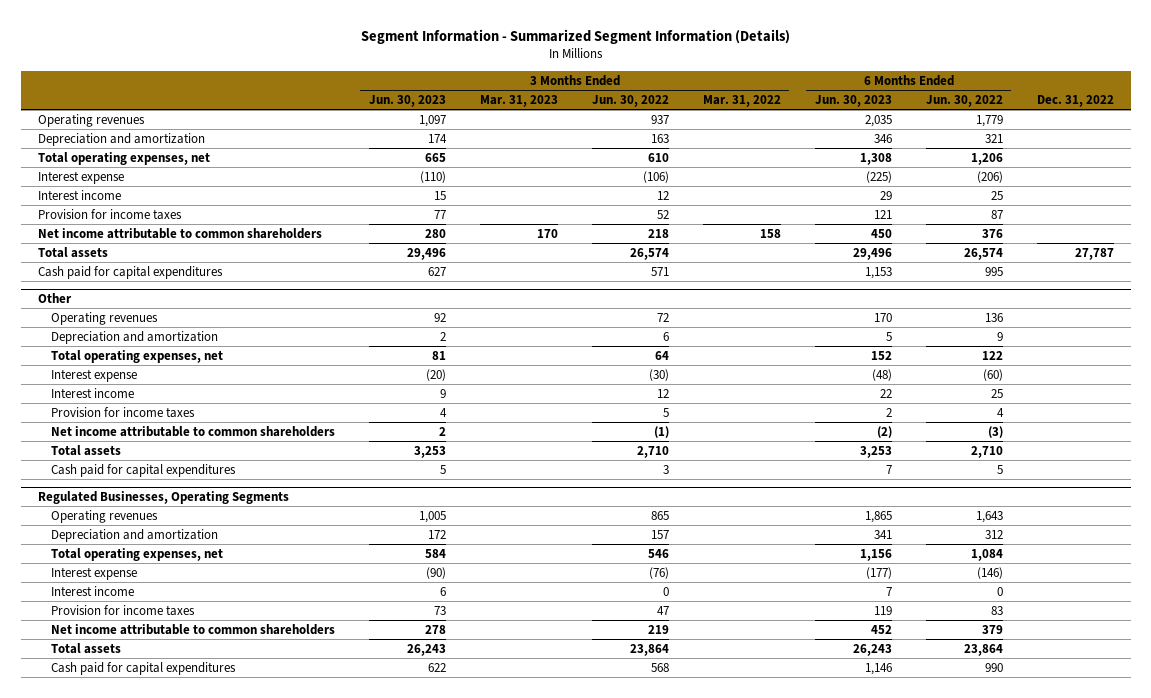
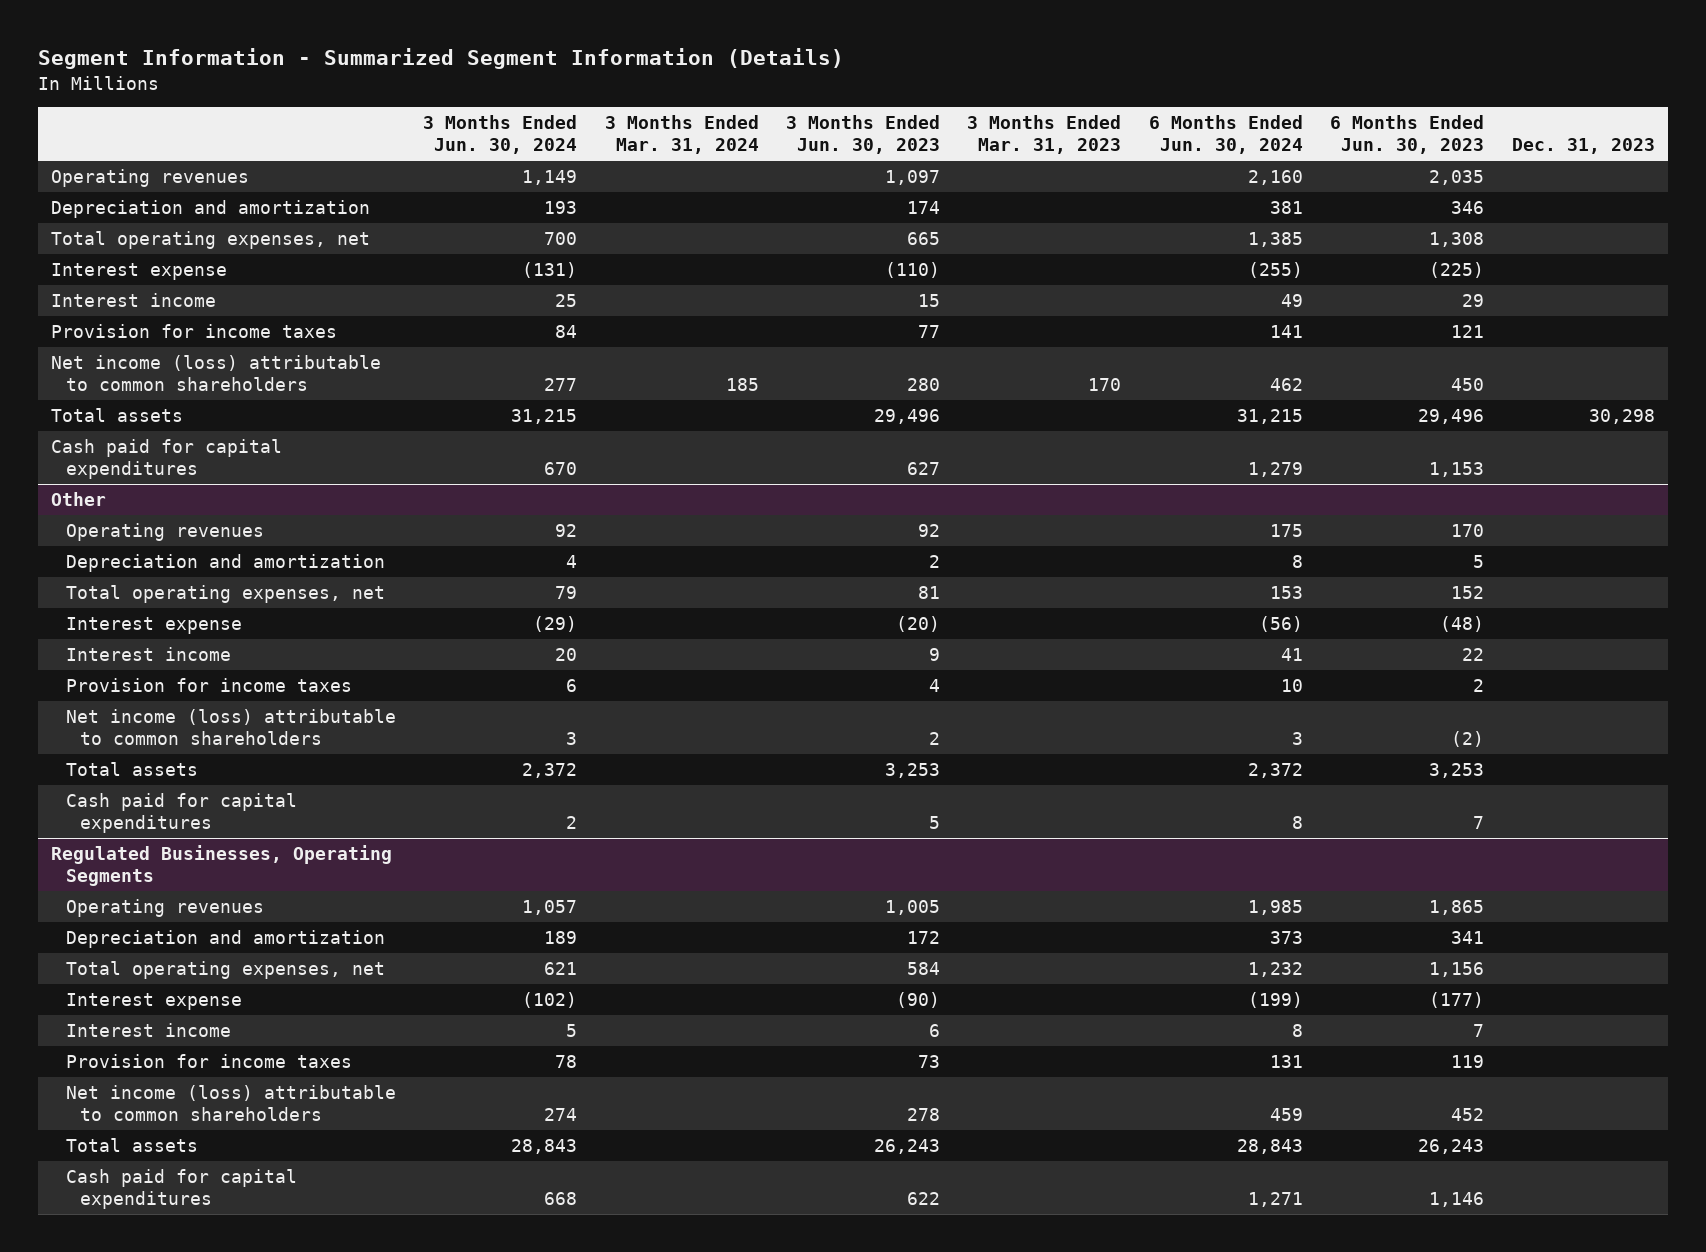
[591,94,669,107] Jun. 30, 2022 -> none
[702,94,781,107] Mar. 31, 2022 -> none
[925,94,1003,107] Jun. 30, 2022 -> none
[1036,94,1114,107] Dec. 31, 2022 -> none
none -> [423,115,578,155] 3 Months Ended Jun. 30, 2024
none -> [604,115,759,155] 3 Months Ended Mar. 31, 2024
none -> [1148,115,1303,155] 6 Months Ended Jun. 30, 2024
none -> [1511,138,1655,155] Dec. 31, 2023
[37,227,322,239] Net income attributable to common shareholders -> [51,354,382,391] Net income (loss) attributable to common shareholders
[50,425,335,437] Net income attributable to common shareholders -> [65,708,396,745] Net income (loss) attributable to common shareholders
[50,623,335,635] Net income attributable to common shareholders -> [65,1084,396,1121] Net income (loss) attributable to common shareholders

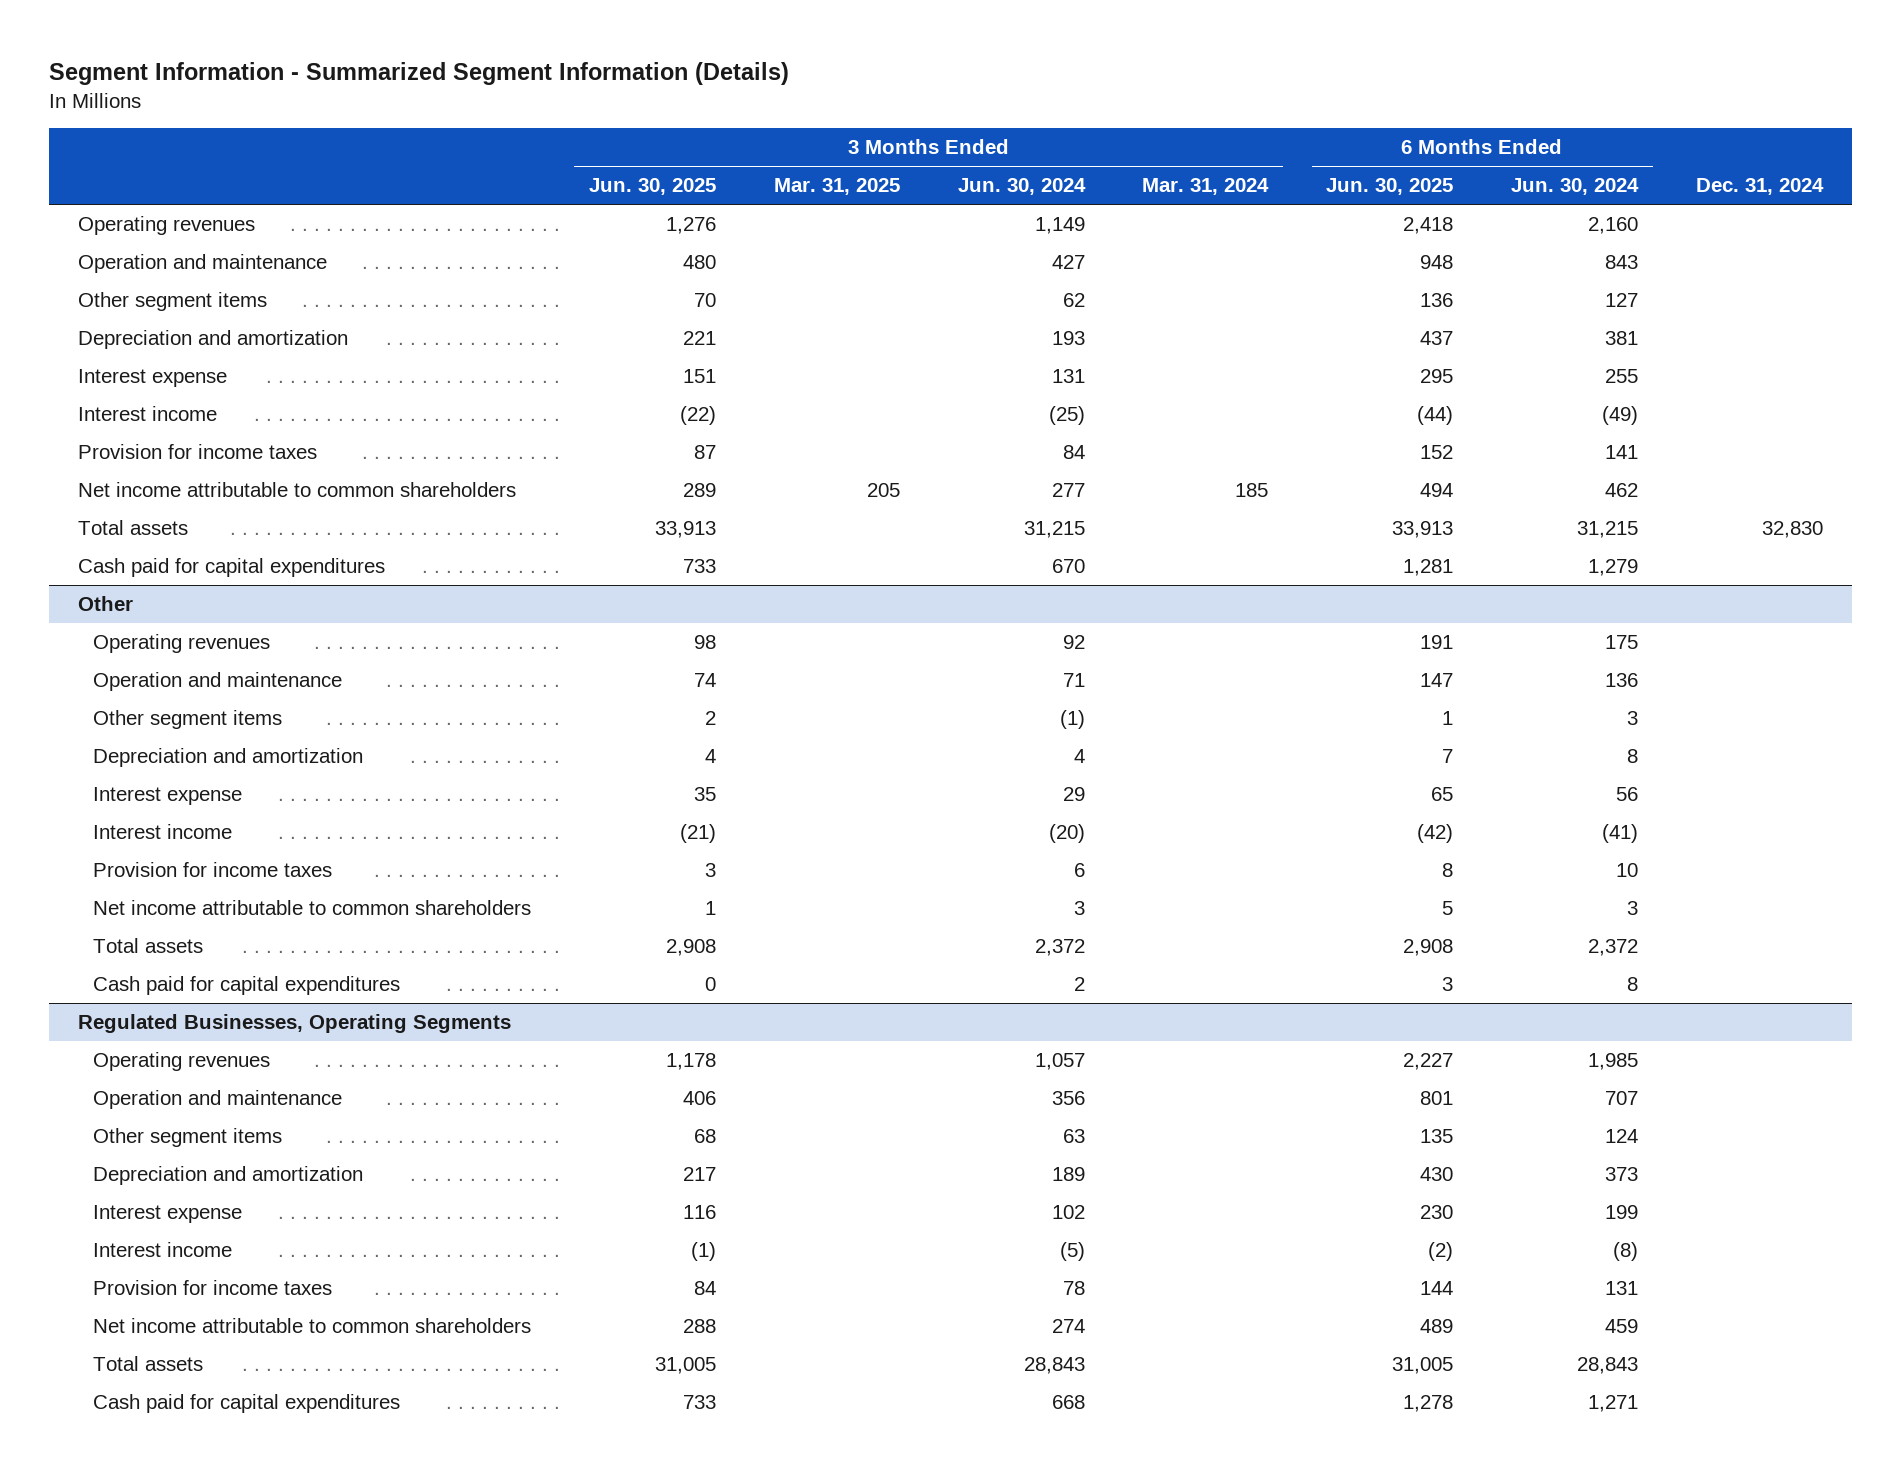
[785,115,940,155] 3 Months Ended Jun. 30, 2023 -> none
[967,115,1122,155] 3 Months Ended Mar. 31, 2023 -> none
[1330,115,1485,155] 6 Months Ended Jun. 30, 2023 -> none
[1511,138,1655,155] Dec. 31, 2023 -> none
none -> [588,178,716,196] Jun. 30, 2025
none -> [773,178,900,196] Mar. 31, 2025
none -> [1326,178,1454,196] Jun. 30, 2025
none -> [1696,178,1825,196] Dec. 31, 2024
none -> [77,254,327,274] Operation and maintenance
none -> [77,292,267,312] Other segment items
[51,230,371,249] Total operating expenses, net -> none
[522,261,578,278] (131) -> [1051,369,1085,384] 131
[1247,261,1303,278] (255) -> [1605,369,1639,384] 255
[555,293,578,307] 25 -> [1048,406,1085,426] (25)
[1280,293,1303,307] 49 -> [1602,406,1639,426] (49)
[51,354,382,391] Net income (loss) attributable to common shareholders -> [77,482,516,498] Net income attributable to common shareholders
none -> [92,672,342,692] Operation and maintenance
none -> [92,710,282,730] Other segment items
[65,584,385,603] Total operating expenses, net -> none
[533,615,578,632] (29) -> [1062,787,1085,802] 29
[1258,615,1303,632] (56) -> [1616,787,1639,802] 56
[555,647,578,661] 20 -> [1048,824,1085,844] (20)
[1280,647,1303,661] 41 -> [1602,824,1639,844] (41)
[65,708,396,745] Net income (loss) attributable to common shareholders -> [92,900,531,916] Net income attributable to common shareholders
none -> [92,1090,342,1110] Operation and maintenance
none -> [92,1128,282,1148] Other segment items
[65,960,385,979] Total operating expenses, net -> none
[522,991,578,1008] (102) -> [1051,1205,1085,1220] 102
[1247,991,1303,1008] (199) -> [1605,1205,1639,1220] 199
[566,1023,578,1037] 5 -> [1059,1242,1085,1262] (5)
[1291,1023,1303,1037] 8 -> [1613,1242,1639,1262] (8)
[65,1084,396,1121] Net income (loss) attributable to common shareholders -> [92,1318,531,1334] Net income attributable to common shareholders

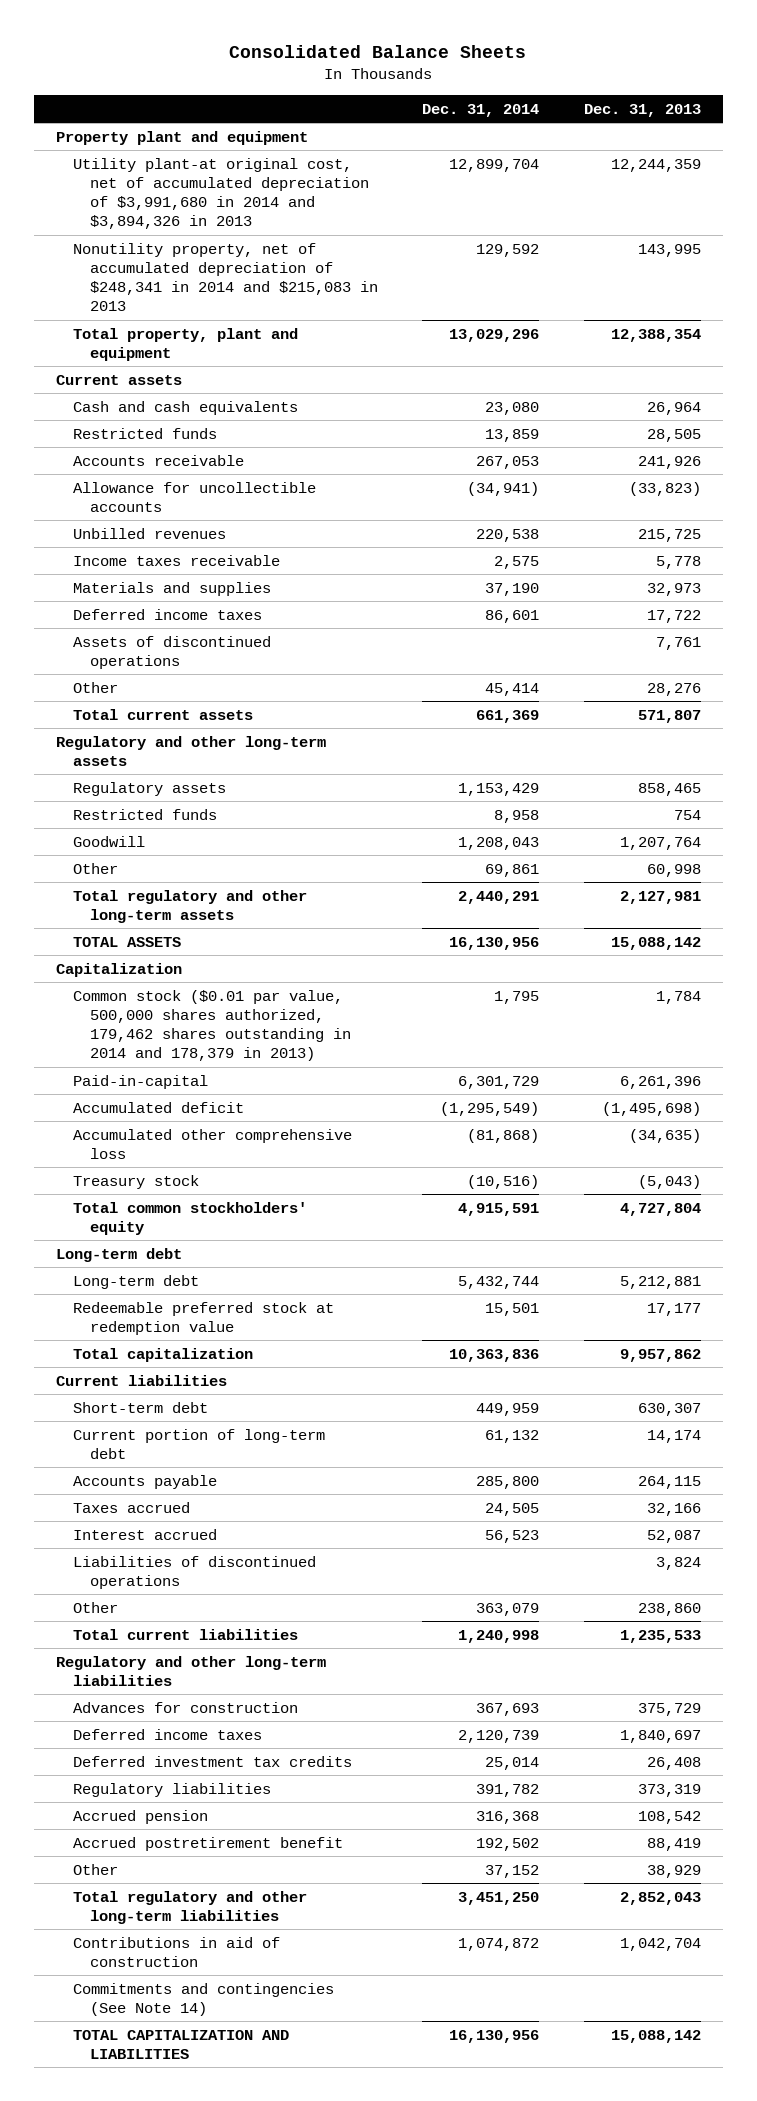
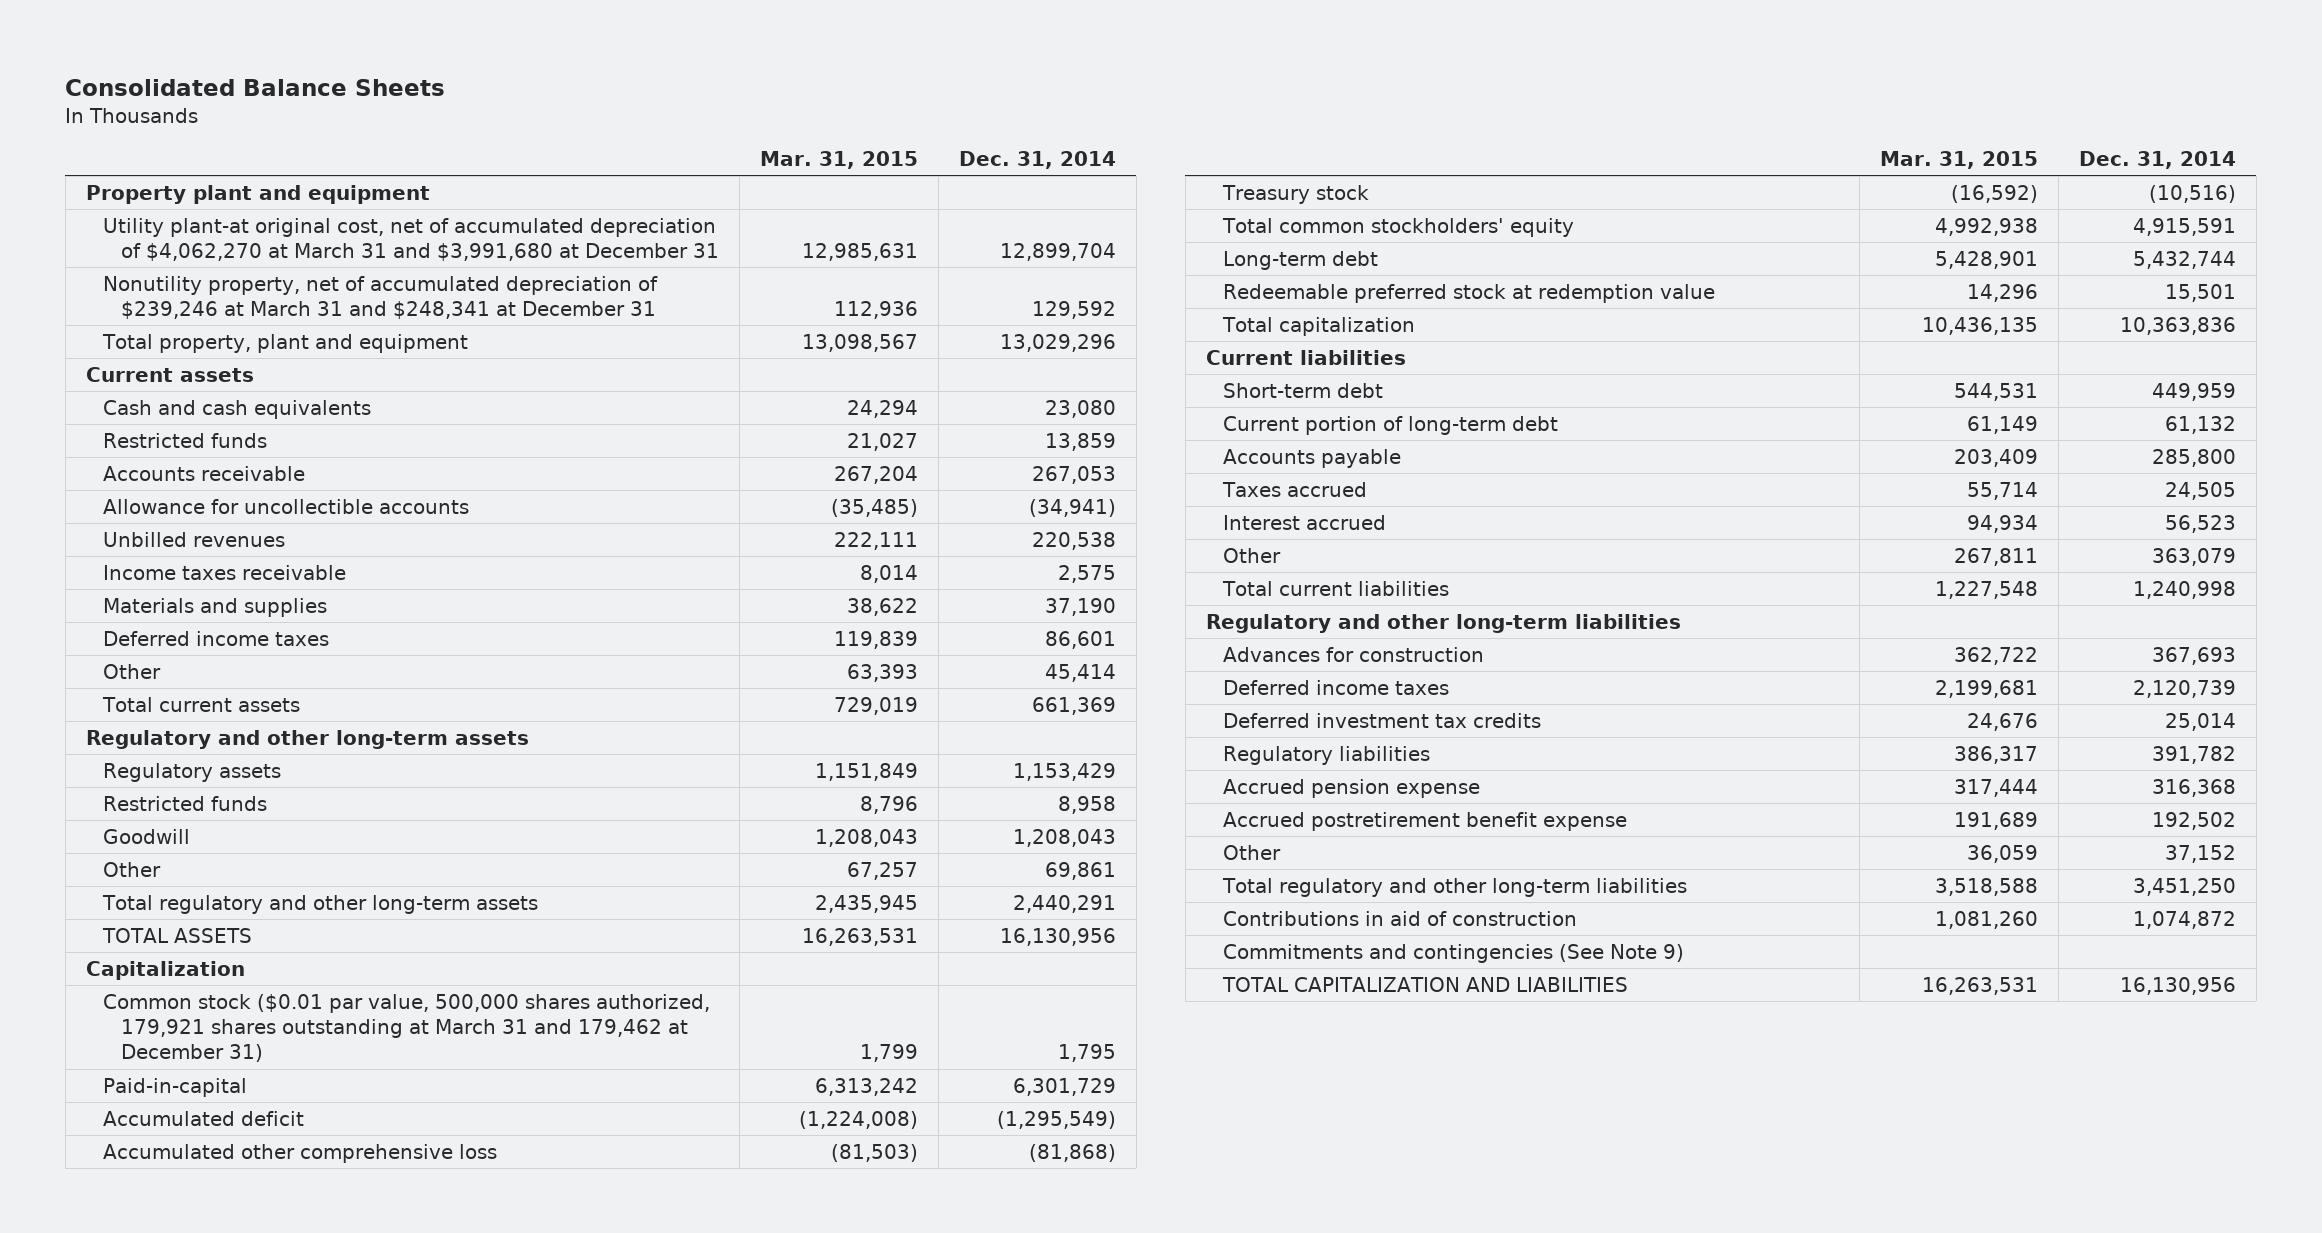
[583,103,701,117] Dec. 31, 2013 -> none
none -> [759,150,918,169] Mar. 31, 2015
[72,157,369,230] Utility plant-at original cost, net of accumulated depreciation of $3,991,680 in 2014 and $3,894,326 in 2013 -> [103,217,719,262] Utility plant-at original cost, net of accumulated depreciation of $4,062,270 at March 31 and $3,991,680 at December 31
[72,242,378,312] Nonutility property, net of accumulated depreciation of $248,341 in 2014 and $215,083 in 2013 -> [103,275,659,320] Nonutility property, net of accumulated depreciation of $239,246 at March 31 and $248,341 at December 31
[72,635,271,669] Assets of discontinued operations -> none
[72,989,351,1062] Common stock ($0.01 par value, 500,000 shares authorized, 179,462 shares outstanding in 2014 and 178,379 in 2013) -> [103,993,711,1063] Common stock ($0.01 par value, 500,000 shares authorized, 179,921 shares outstanding at March 31 and 179,462 at December 31)
[55,1247,182,1262] Long-term debt -> none
[72,1555,316,1589] Liabilities of discontinued operations -> none
[72,1809,208,1824] Accrued pension -> [1223,778,1481,798] Accrued pension expense
[72,1836,343,1851] Accrued postretirement benefit -> [1223,811,1628,831] Accrued postretirement benefit expense
[72,1982,334,2016] Commitments and contingencies (See Note 14) -> [1223,943,1685,963] Commitments and contingencies (See Note 9)

